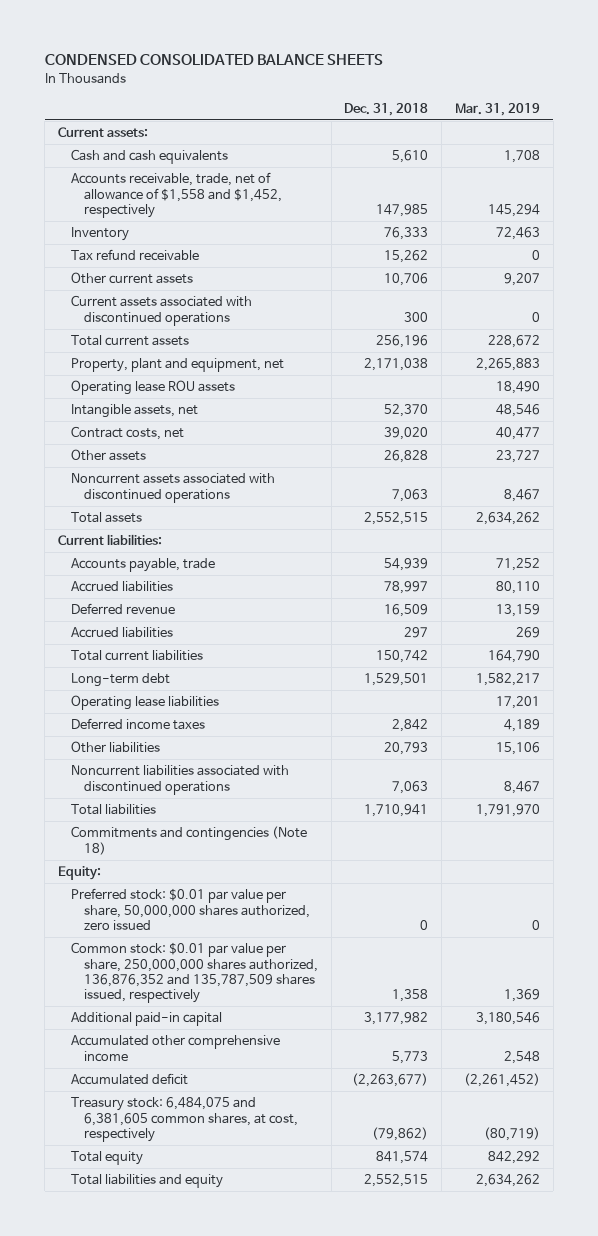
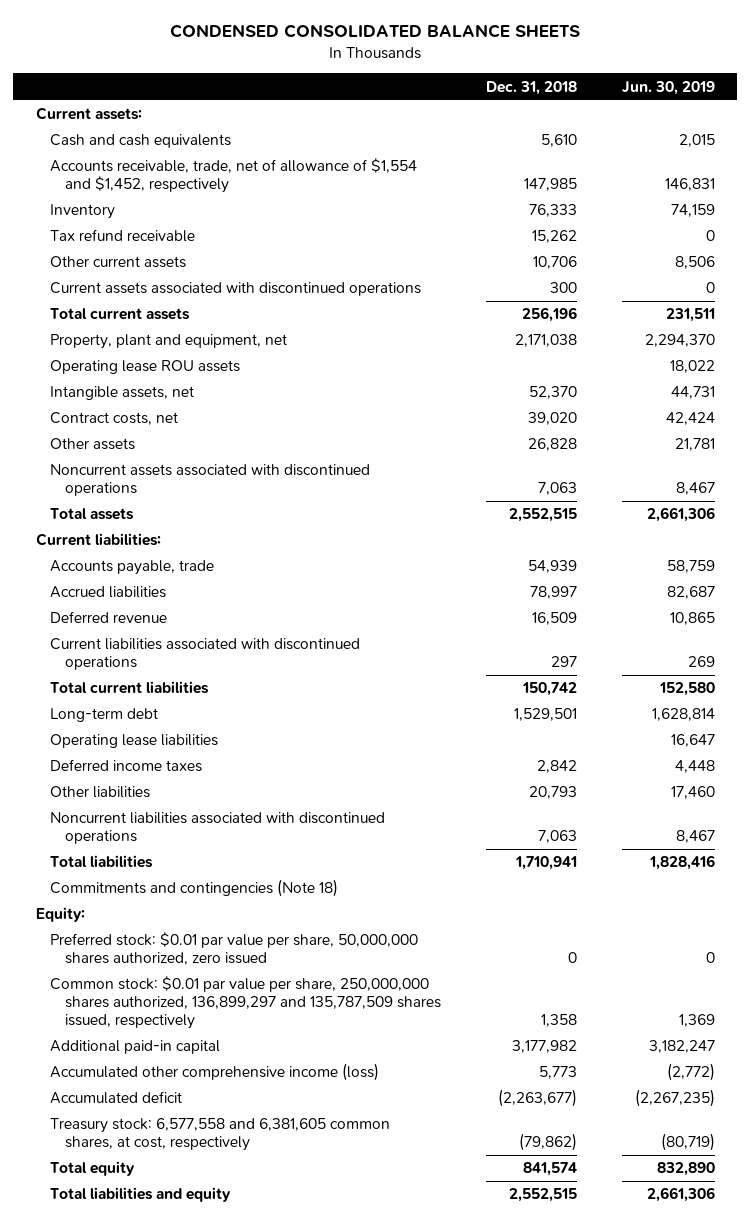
[455,102,541,116] Mar. 31, 2019 -> none
none -> [621,80,715,95] Jun. 30, 2019
[70,172,282,219] Accounts receivable, trade, net of allowance of $1,558 and $1,452, respectively -> [50,158,418,194] Accounts receivable, trade, net of allowance of $1,554 and $1,452, respectively
[70,627,173,639] Accrued liabilities -> [50,638,361,671] Current liabilities associated with discontinued operations
[70,942,318,1004] Common stock: $0.01 par value per share, 250,000,000 shares authorized, 136,876,352 and 135,787,509 shares issued, respectively -> [50,976,441,1030] Common stock: $0.01 par value per share, 250,000,000 shares authorized, 136,899,297 and 135,787,509 shares issued, respectively
[70,1035,280,1062] Accumulated other comprehensive income -> [50,1063,380,1082] Accumulated other comprehensive income (loss)
[70,1097,298,1143] Treasury stock: 6,484,075 and 6,381,605 common shares, at cost, respectively -> [50,1118,391,1152] Treasury stock: 6,577,558 and 6,381,605 common shares, at cost, respectively

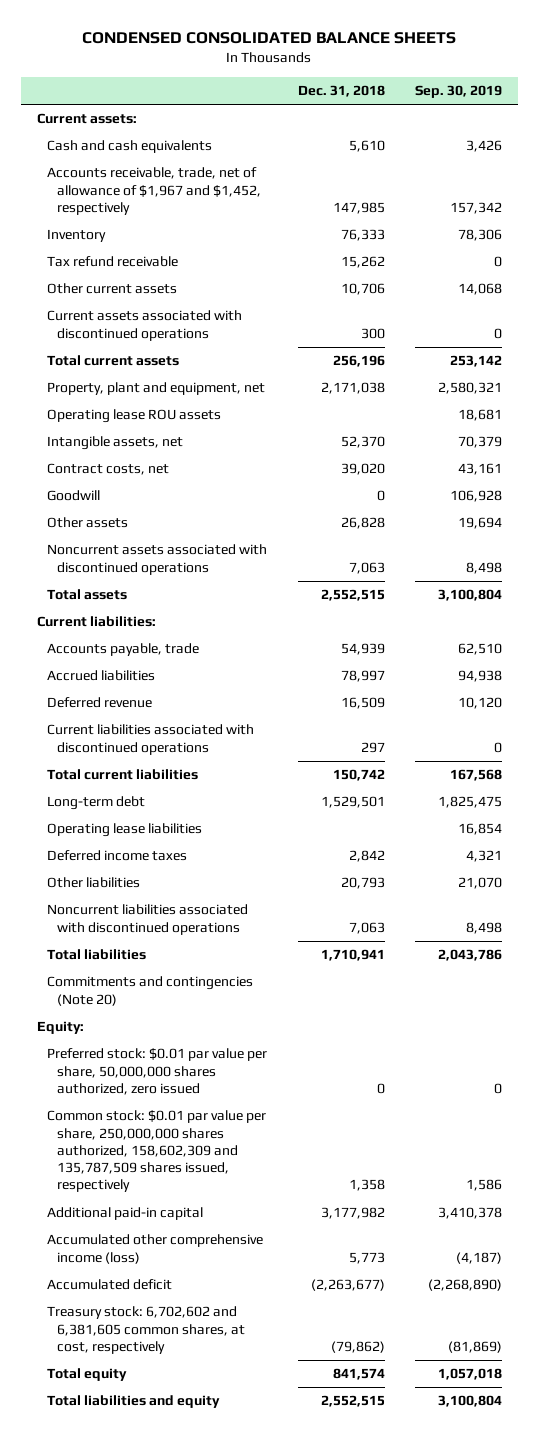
[621,80,715,95] Jun. 30, 2019 -> none
none -> [415,84,503,98] Sep. 30, 2019
[50,158,418,194] Accounts receivable, trade, net of allowance of $1,554 and $1,452, respectively -> [46,167,262,215] Accounts receivable, trade, net of allowance of $1,967 and $1,452, respectively
none -> [46,490,100,502] Goodwill
[50,879,339,898] Commitments and contingencies (Note 18) -> [46,976,253,1006] Commitments and contingencies (Note 20)
[50,976,441,1030] Common stock: $0.01 par value per share, 250,000,000 shares authorized, 136,899,297 and 135,787,509 shares issued, respectively -> [46,1110,266,1193] Common stock: $0.01 par value per share, 250,000,000 shares authorized, 158,602,309 and 135,787,509 shares issued, respectively
[50,1118,391,1152] Treasury stock: 6,577,558 and 6,381,605 common shares, at cost, respectively -> [46,1306,246,1354] Treasury stock: 6,702,602 and 6,381,605 common shares, at cost, respectively

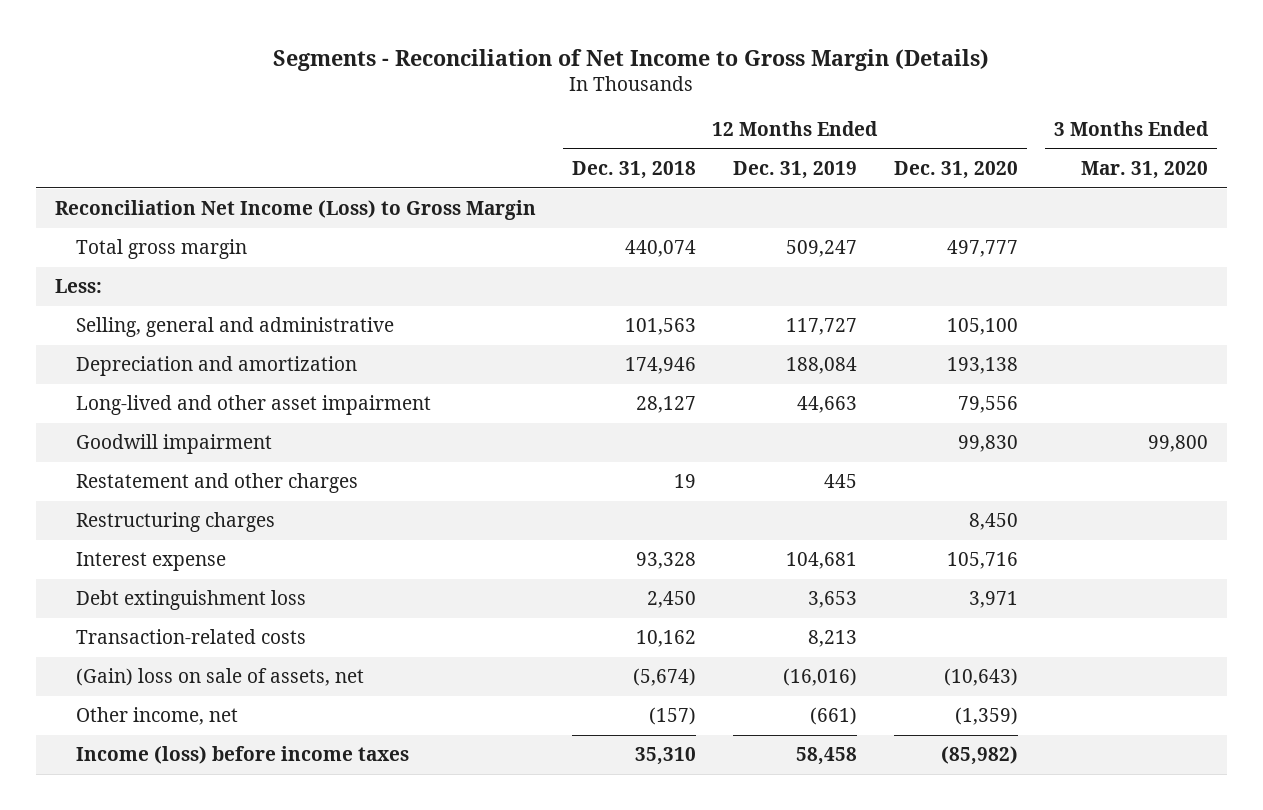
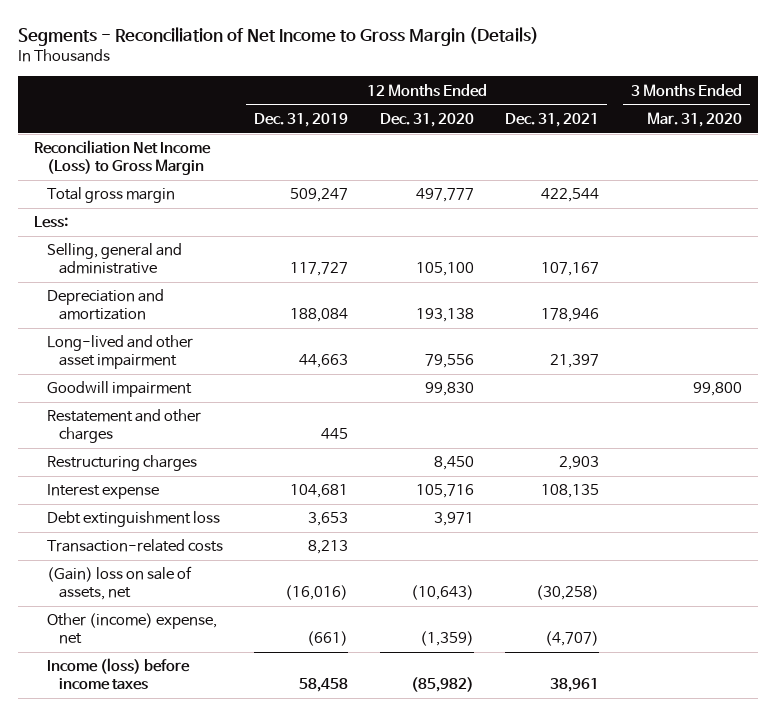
[572,161,697,180] Dec. 31, 2018 -> none
none -> [505,112,600,127] Dec. 31, 2021
[75,707,238,726] Other income, net -> [46,613,217,645] Other (income) expense, net

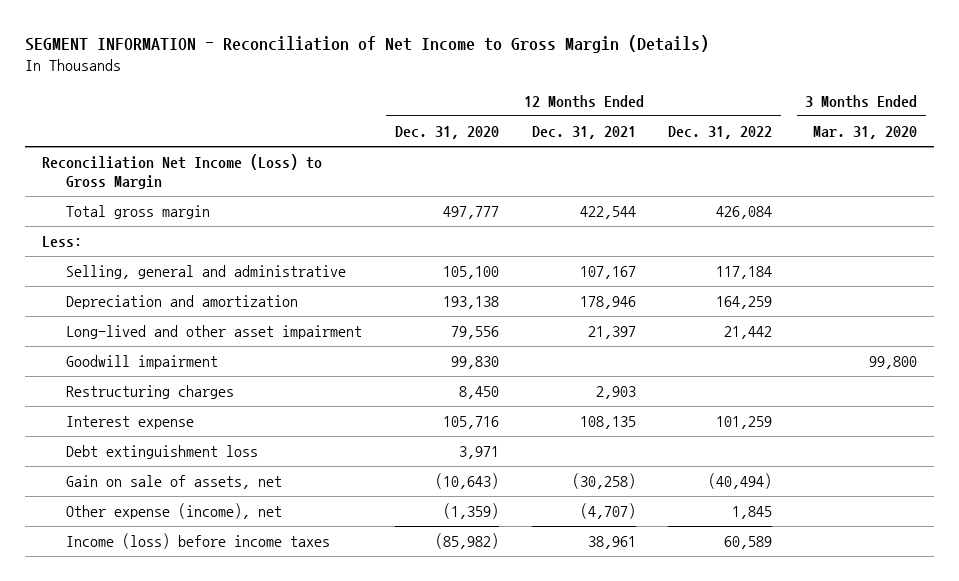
[18,27,540,47] Segments - Reconciliation of Net Income to Gross Margin (Details) -> [25,35,710,54] SEGMENT INFORMATION - Reconciliation of Net Income to Gross Margin (Details)
[254,112,349,127] Dec. 31, 2019 -> none
none -> [668,125,773,139] Dec. 31, 2022
[46,409,201,444] Restatement and other charges -> none
[46,539,223,553] Transaction-related costs -> none
[46,566,192,601] (Gain) loss on sale of assets, net -> [65,475,282,490] Gain on sale of assets, net
[46,613,217,645] Other (income) expense, net -> [65,503,282,520] Other expense (income), net

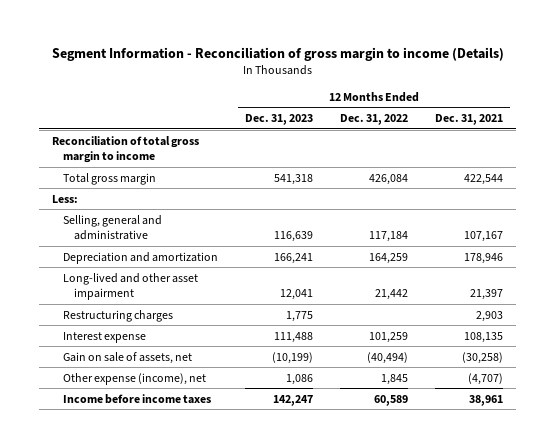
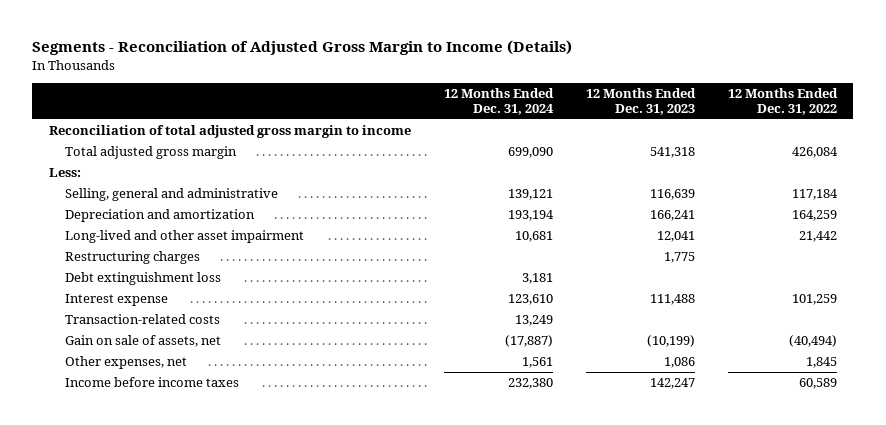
[51,46,504,61] Segment Information - Reconciliation of gross margin to income (Details) -> [32,40,573,56] Segments - Reconciliation of Adjusted Gross Margin to Income (Details)
[434,113,503,125] Dec. 31, 2021 -> none
none -> [443,87,554,115] 12 Months Ended Dec. 31, 2024
[52,135,200,164] Reconciliation of total gross margin to income -> [48,125,411,139] Reconciliation of total adjusted gross margin to income
[62,172,156,185] Total gross margin -> [64,146,237,160] Total adjusted gross margin
none -> [64,272,221,286] Debt extinguishment loss
none -> [64,314,220,325] Transaction-related costs
[62,372,206,385] Other expense (income), net -> [64,356,187,370] Other expenses, net

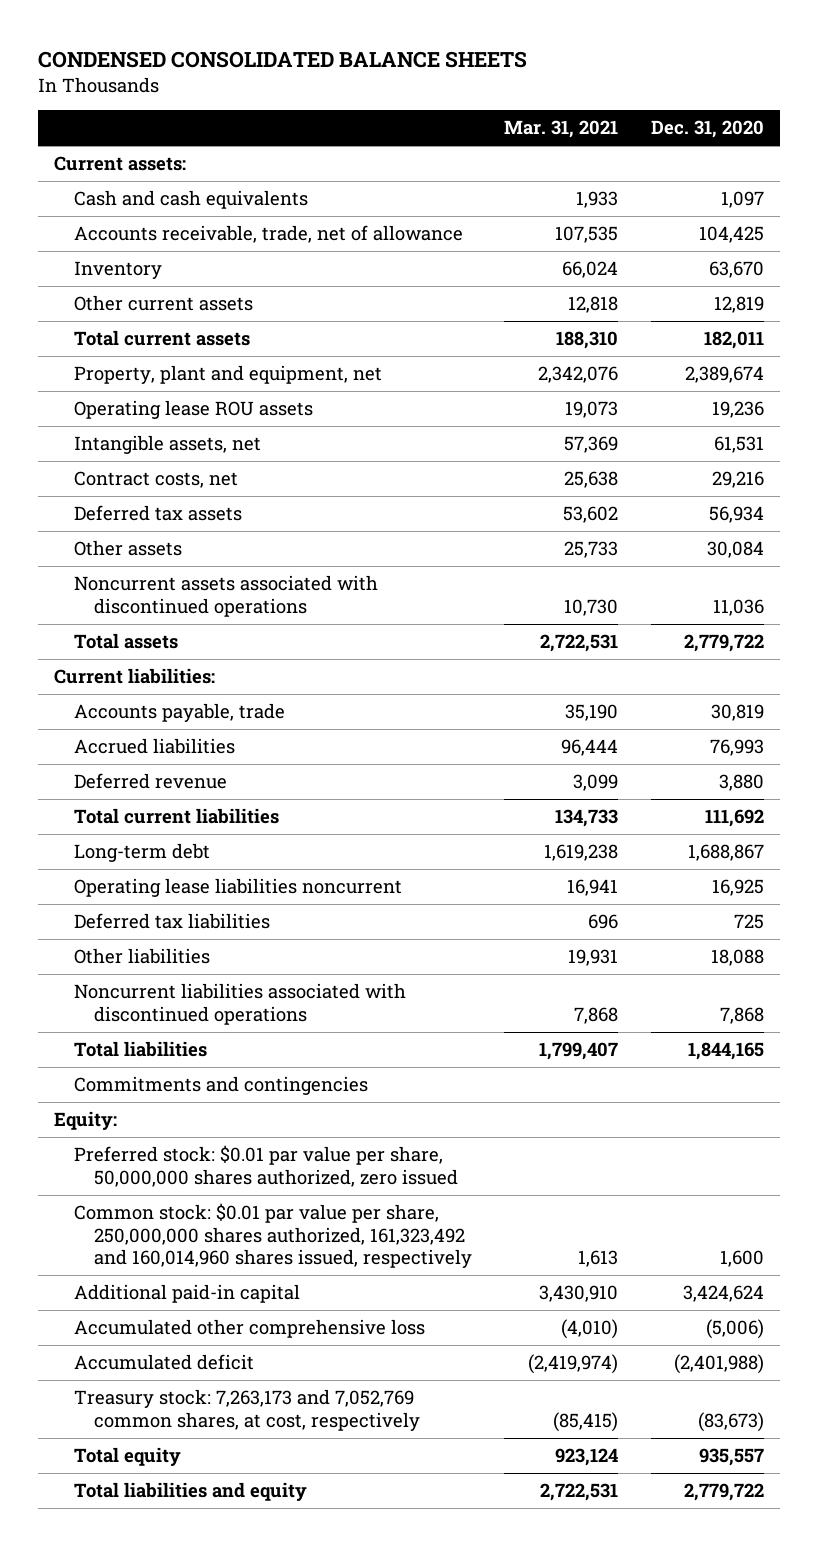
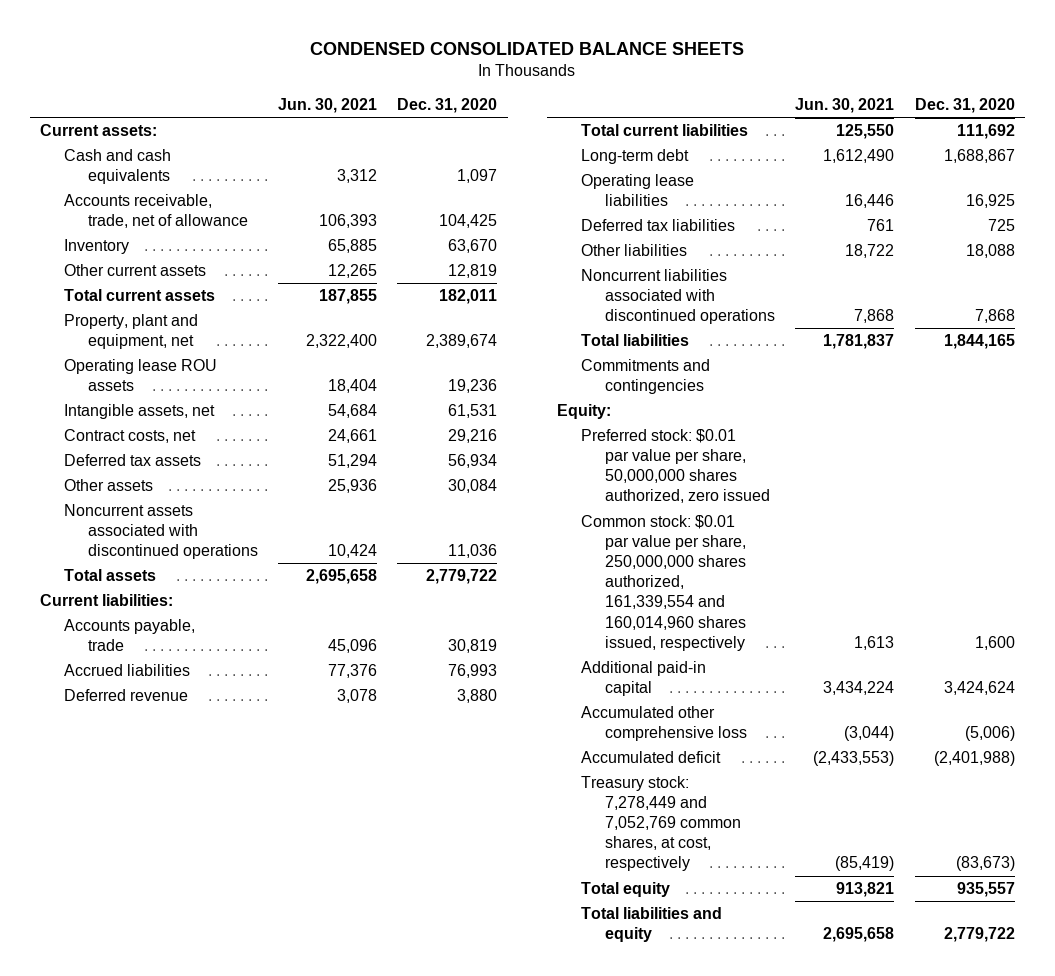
[504,120,619,139] Mar. 31, 2021 -> none
none -> [278,97,378,113] Jun. 30, 2021
[74,878,403,898] Operating lease liabilities noncurrent -> [581,174,695,207] Operating lease liabilities
[74,1203,473,1269] Common stock: $0.01 par value per share, 250,000,000 shares authorized, 161,323,492 and 160,014,960 shares issued, respectively -> [581,515,746,651] Common stock: $0.01 par value per share, 250,000,000 shares authorized, 161,339,554 and 160,014,960 shares issued, respectively
[74,1389,421,1431] Treasury stock: 7,263,173 and 7,052,769 common shares, at cost, respectively -> [581,776,741,872] Treasury stock: 7,278,449 and 7,052,769 common shares, at cost, respectively

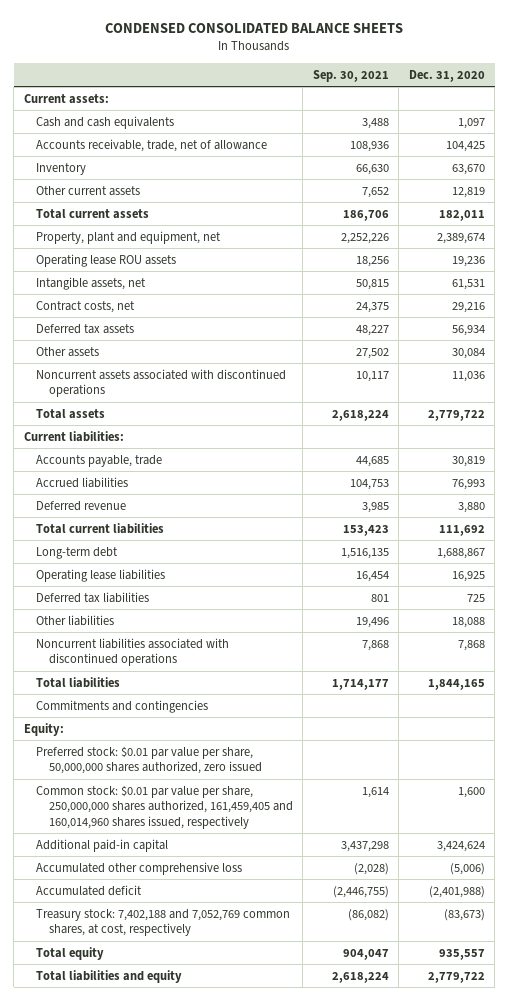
[278,97,378,113] Jun. 30, 2021 -> none
none -> [312,69,389,82] Sep. 30, 2021
[581,515,746,651] Common stock: $0.01 par value per share, 250,000,000 shares authorized, 161,339,554 and 160,014,960 shares issued, respectively -> [36,784,293,829] Common stock: $0.01 par value per share, 250,000,000 shares authorized, 161,459,405 and 160,014,960 shares issued, respectively
[581,776,741,872] Treasury stock: 7,278,449 and 7,052,769 common shares, at cost, respectively -> [36,908,291,937] Treasury stock: 7,402,188 and 7,052,769 common shares, at cost, respectively

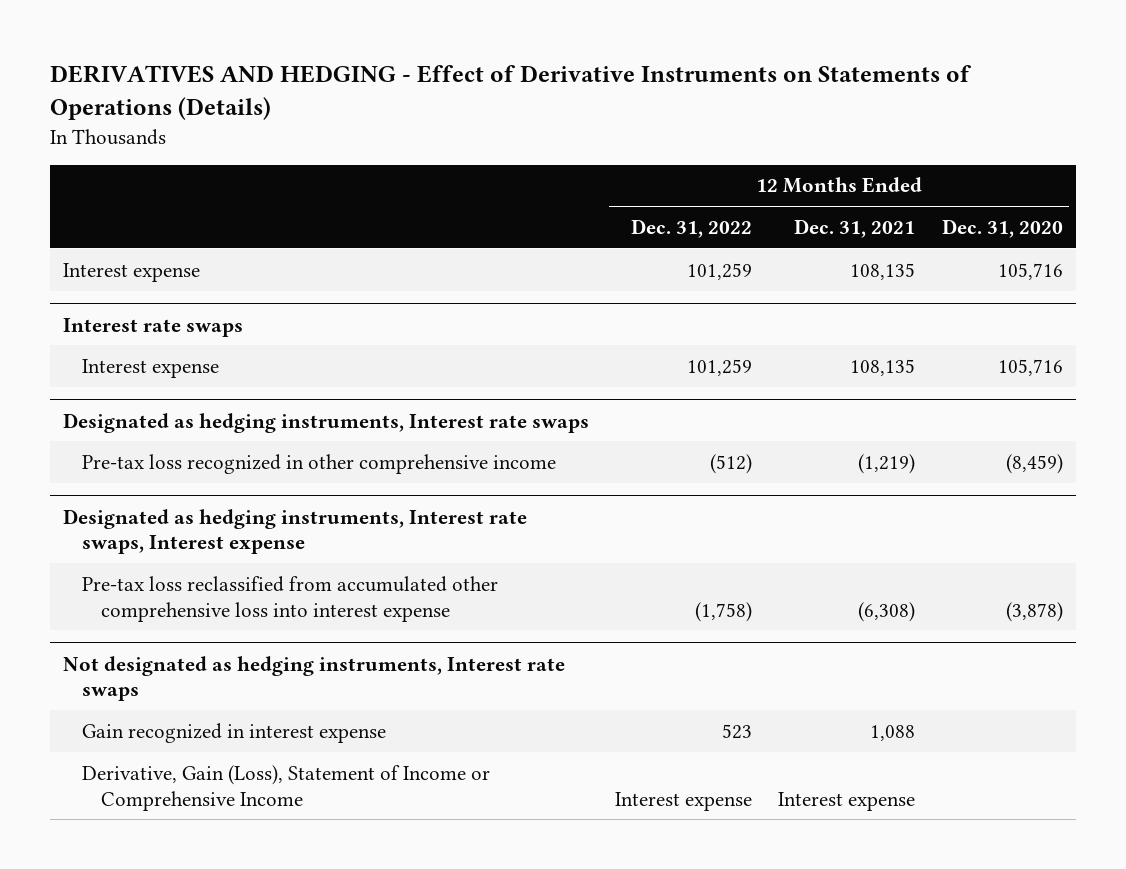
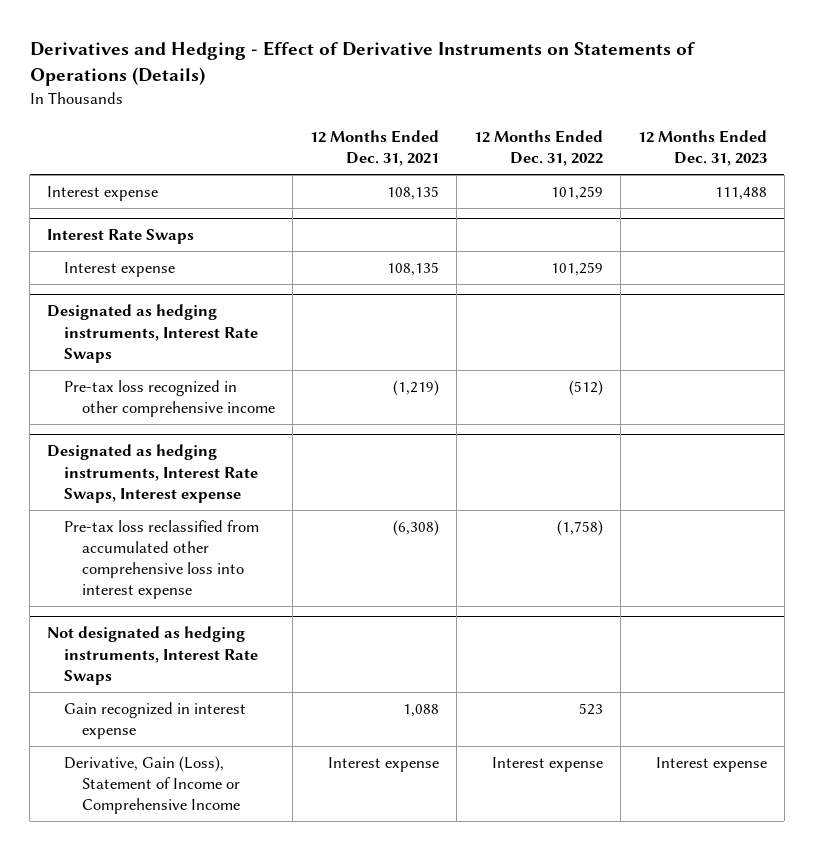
[49,65,971,121] DERIVATIVES AND HEDGING - Effect of Derivative Instruments on Statements of Operations (Details) -> [29,41,695,87] Derivatives and Hedging - Effect of Derivative Instruments on Statements of Operations (Details)
[941,218,1063,238] Dec. 31, 2020 -> none
none -> [637,130,767,167] 12 Months Ended Dec. 31, 2023
[62,317,243,337] Interest rate swaps -> [47,229,195,245] Interest Rate Swaps
[62,412,589,433] Designated as hedging instruments, Interest rate swaps -> [47,304,259,363] Designated as hedging instruments, Interest Rate Swaps
[62,508,527,555] Designated as hedging instruments, Interest rate swaps, Interest expense -> [47,444,259,503] Designated as hedging instruments, Interest Rate Swaps, Interest expense
[62,655,565,702] Not designated as hedging instruments, Interest rate swaps -> [47,626,259,685] Not designated as hedging instruments, Interest Rate Swaps

